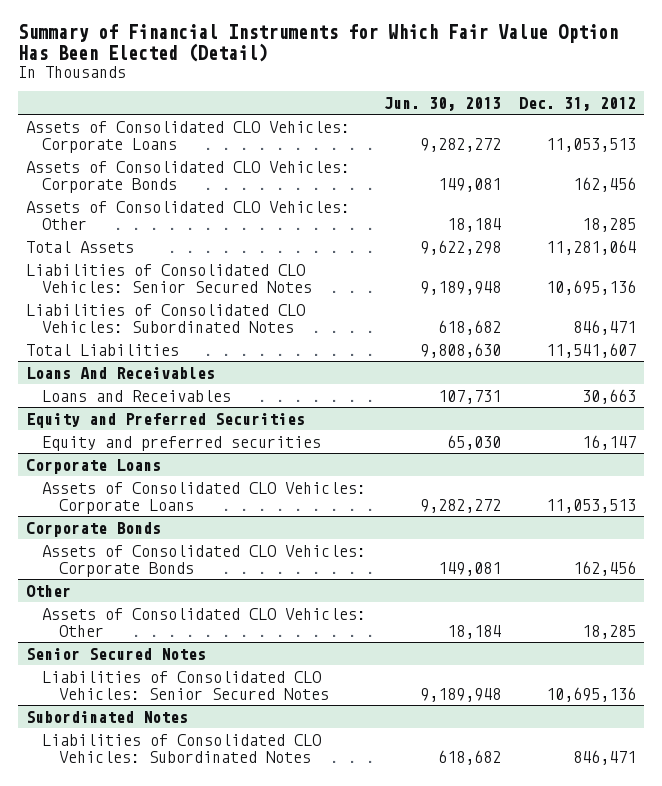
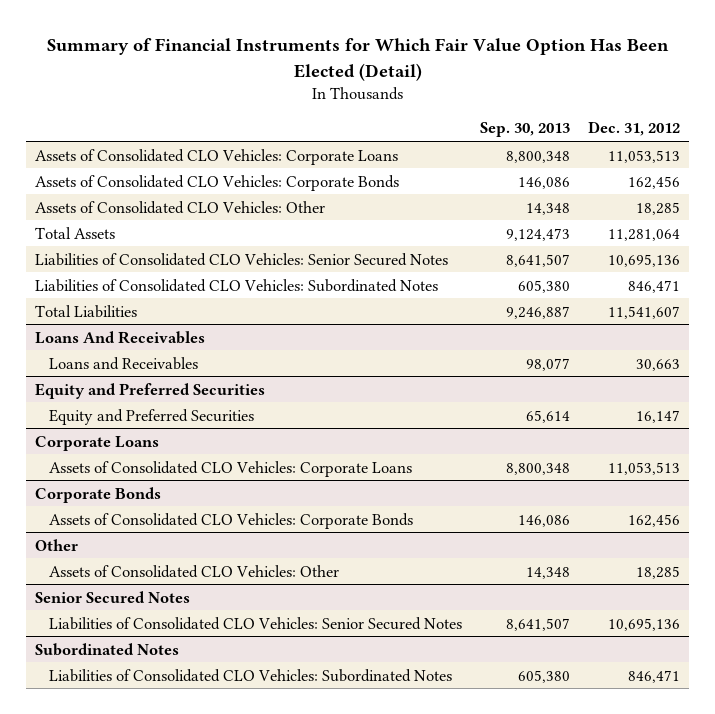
[384,97,502,112] Jun. 30, 2013 -> none
none -> [479,122,570,138] Sep. 30, 2013
[42,435,322,451] Equity and preferred securities -> [48,408,254,425] Equity and Preferred Securities

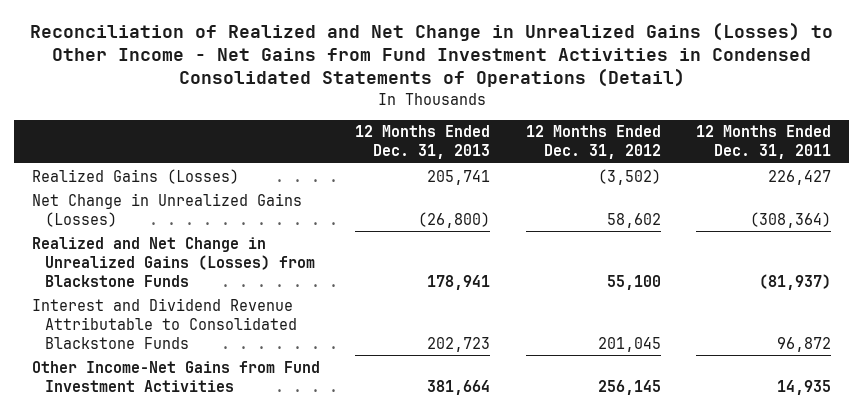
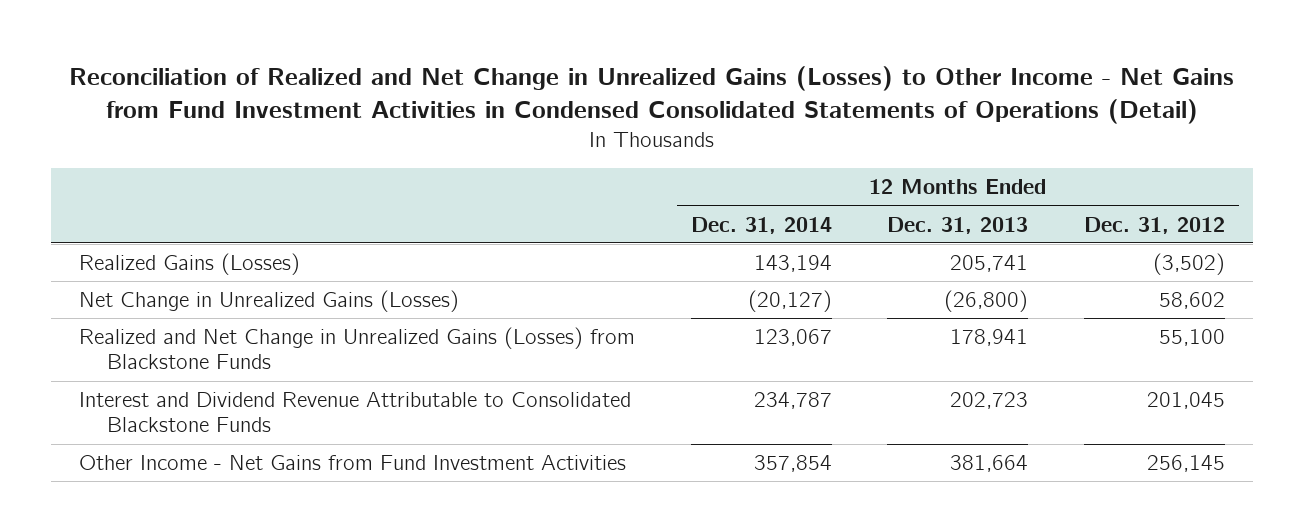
[696,125,832,160] 12 Months Ended Dec. 31, 2011 -> none
none -> [690,216,832,234] Dec. 31, 2014
[32,360,321,392] Other Income-Net Gains from Fund Investment Activities -> [79,455,627,471] Other Income - Net Gains from Fund Investment Activities

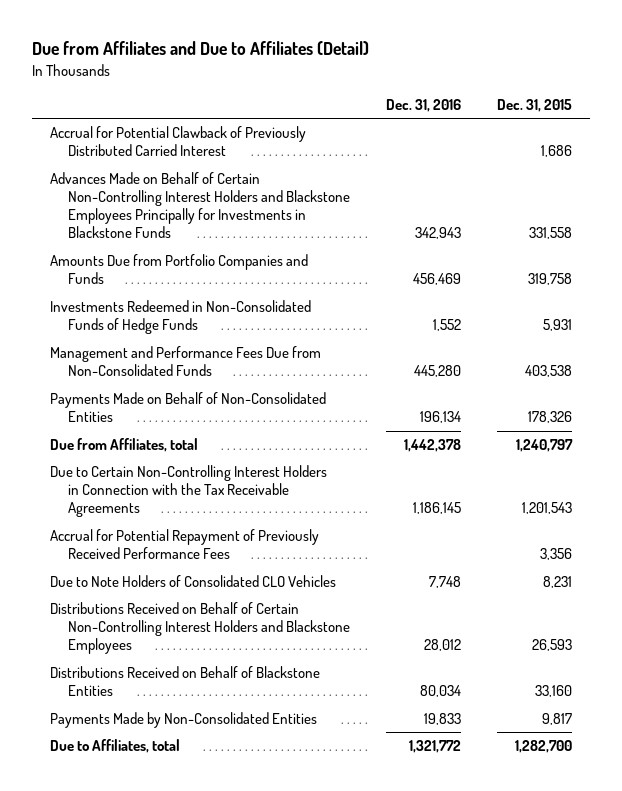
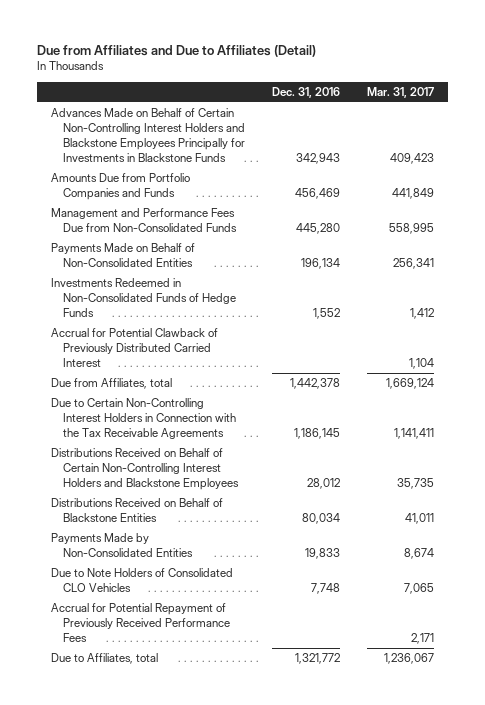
[497,99,573,113] Dec. 31, 2015 -> none
none -> [367,86,435,98] Mar. 31, 2017
[50,300,312,335] Investments Redeemed in Non-Consolidated Funds of Hedge Funds -> [50,278,237,317] Investments Redeemed in Non-Consolidated Funds of Hedge Funds
[50,126,307,157] Accrual for Potential Clawback of Previously Distributed Carried Interest -> [50,328,218,367] Accrual for Potential Clawback of Previously Distributed Carried Interest
[50,575,337,588] Due to Note Holders of Consolidated CLO Vehicles -> [50,568,233,593] Due to Note Holders of Consolidated CLO Vehicles
[50,529,320,560] Accrual for Potential Repayment of Previously Received Performance Fees -> [50,603,231,642] Accrual for Potential Repayment of Previously Received Performance Fees

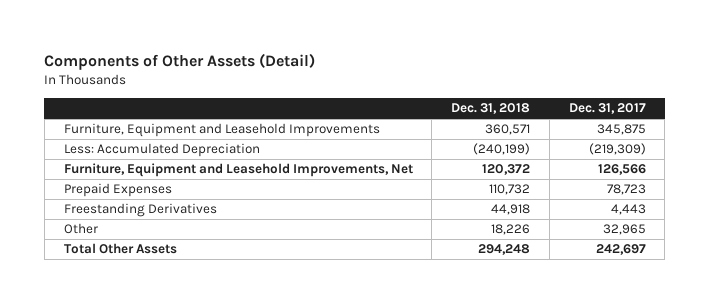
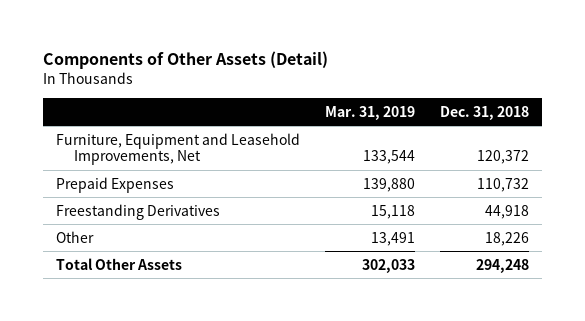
[568,103,646,115] Dec. 31, 2017 -> none
none -> [325,106,416,121] Mar. 31, 2019
[63,123,380,138] Furniture, Equipment and Leasehold Improvements -> none
[63,143,260,158] Less: Accumulated Depreciation -> none

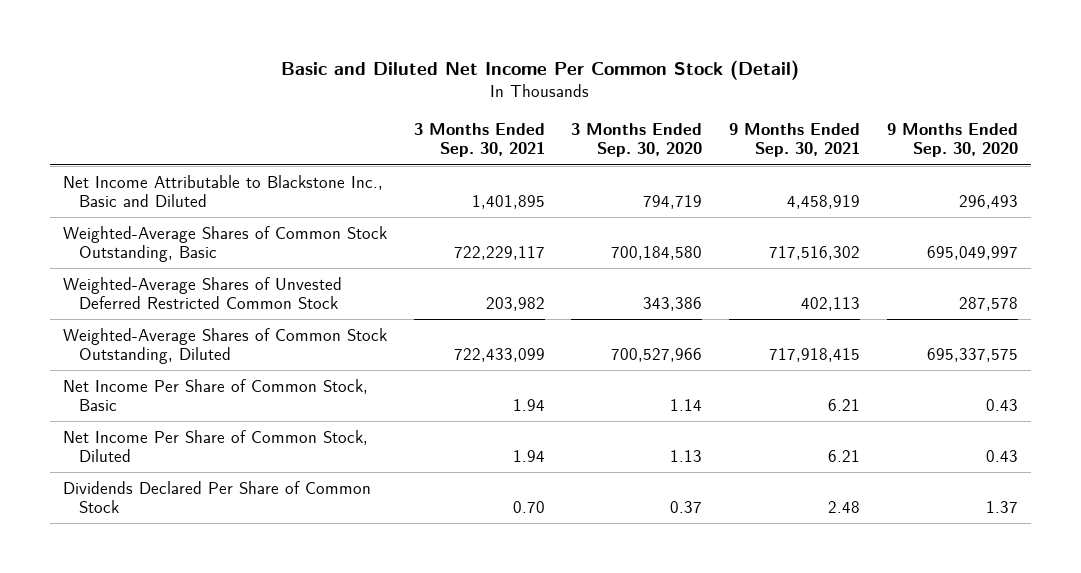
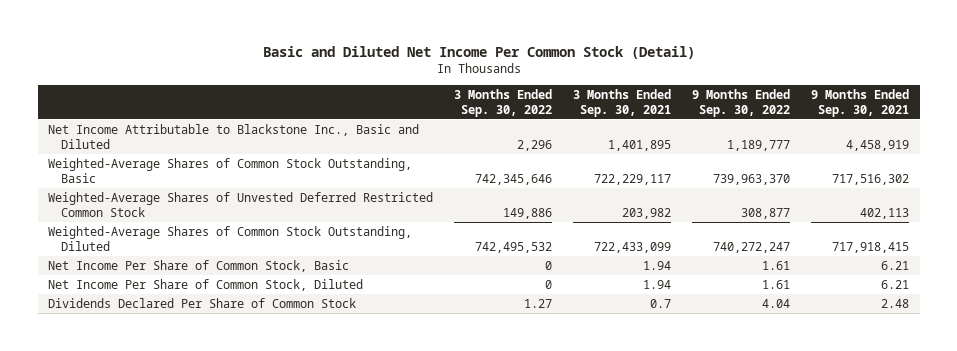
[571,123,703,158] 3 Months Ended Sep. 30, 2020 -> none
[886,123,1018,158] 9 Months Ended Sep. 30, 2020 -> none
none -> [454,88,553,117] 3 Months Ended Sep. 30, 2022
none -> [692,88,791,117] 9 Months Ended Sep. 30, 2022
[512,500,545,513] 0.70 -> [650,298,672,308] 0.7

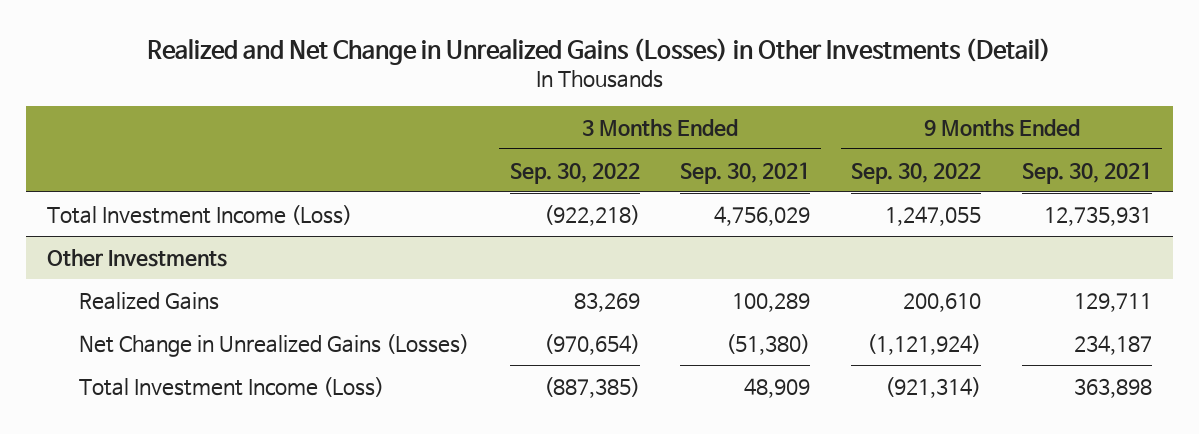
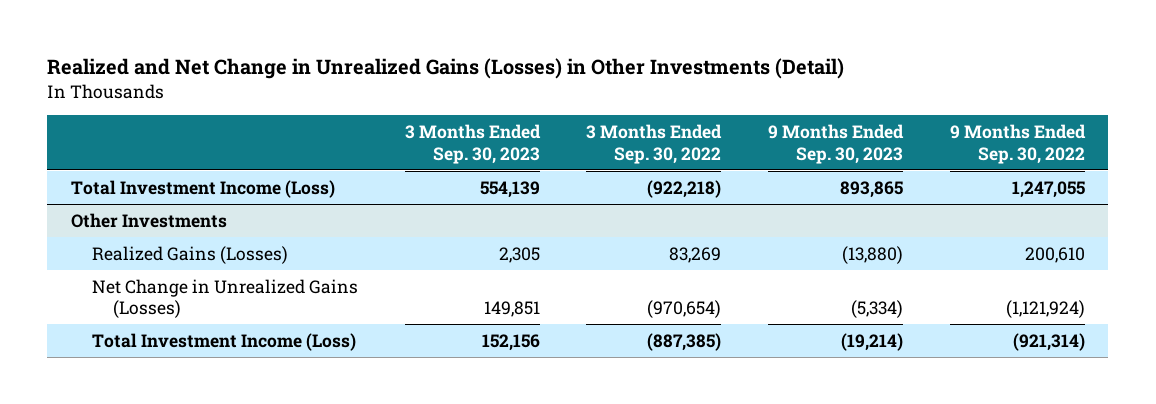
[680,161,811,184] Sep. 30, 2021 -> none
[1022,161,1153,184] Sep. 30, 2021 -> none
none -> [404,124,541,164] 3 Months Ended Sep. 30, 2023
none -> [768,124,905,164] 9 Months Ended Sep. 30, 2023
[78,291,219,310] Realized Gains -> [91,245,288,264] Realized Gains (Losses)

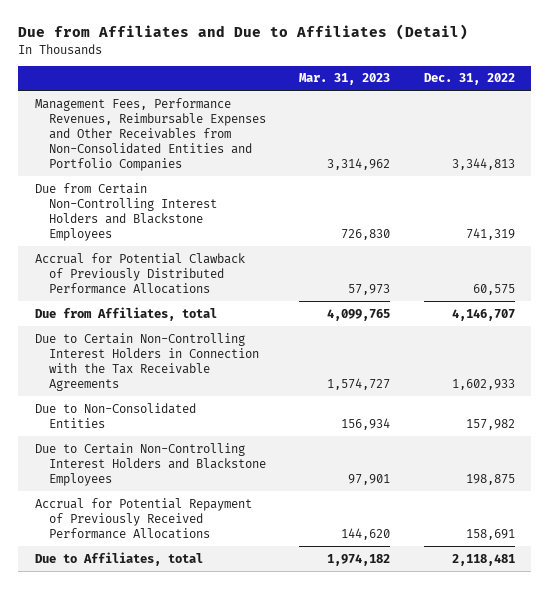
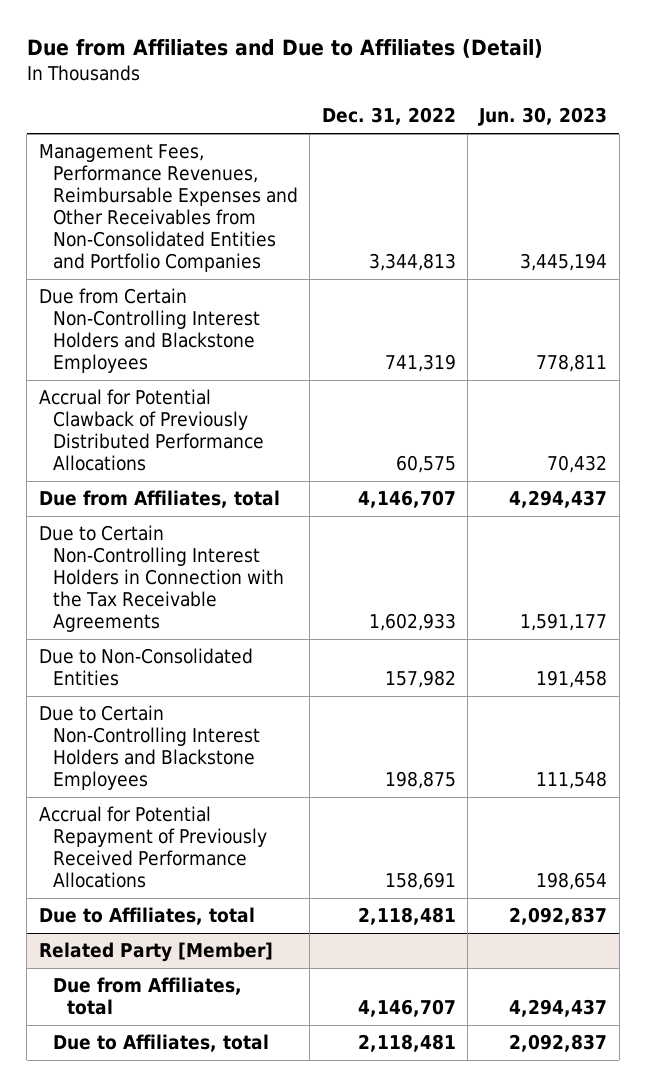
[299,73,391,86] Mar. 31, 2023 -> none
none -> [478,107,608,127] Jun. 30, 2023
none -> [38,942,273,963] Related Party [Member]
none -> [52,977,242,1016] Due from Affiliates, total
none -> [52,1034,269,1053] Due to Affiliates, total

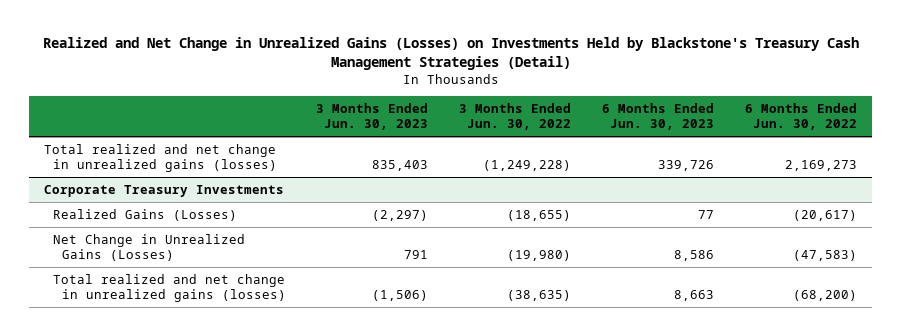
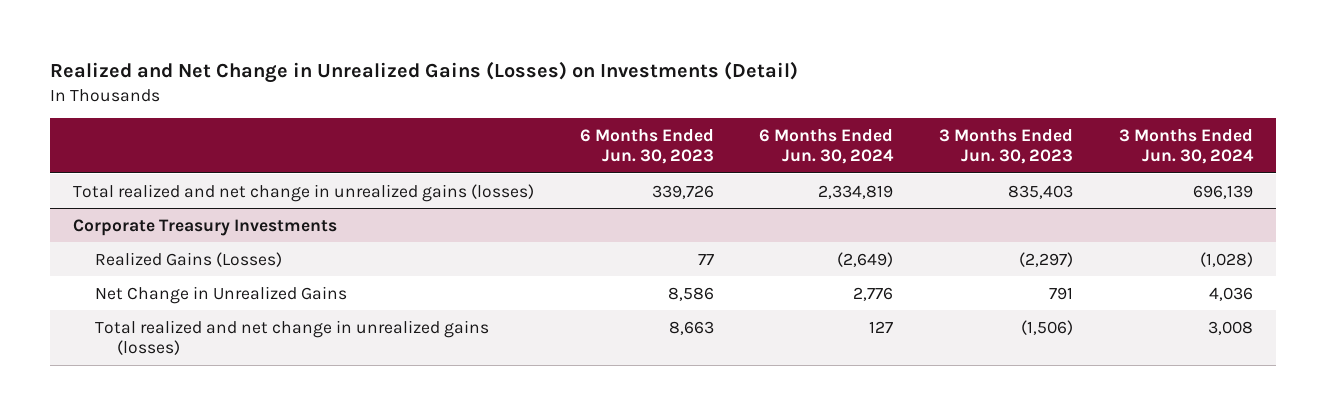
[42,36,859,71] Realized and Net Change in Unrealized Gains (Losses) on Investments Held by Blackstone's Treasury Cash Management Strategies (Detail) -> [49,61,798,84] Realized and Net Change in Unrealized Gains (Losses) on Investments (Detail)
[459,102,572,131] 3 Months Ended Jun. 30, 2022 -> none
[744,102,857,131] 6 Months Ended Jun. 30, 2022 -> none
none -> [759,128,895,165] 6 Months Ended Jun. 30, 2024
none -> [1118,128,1254,165] 3 Months Ended Jun. 30, 2024
[52,233,245,262] Net Change in Unrealized Gains (Losses) -> [95,285,348,304] Net Change in Unrealized Gains

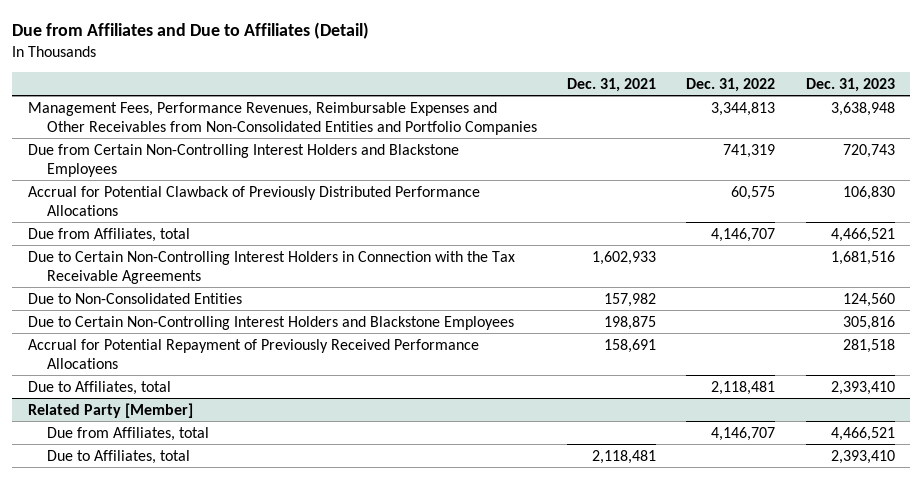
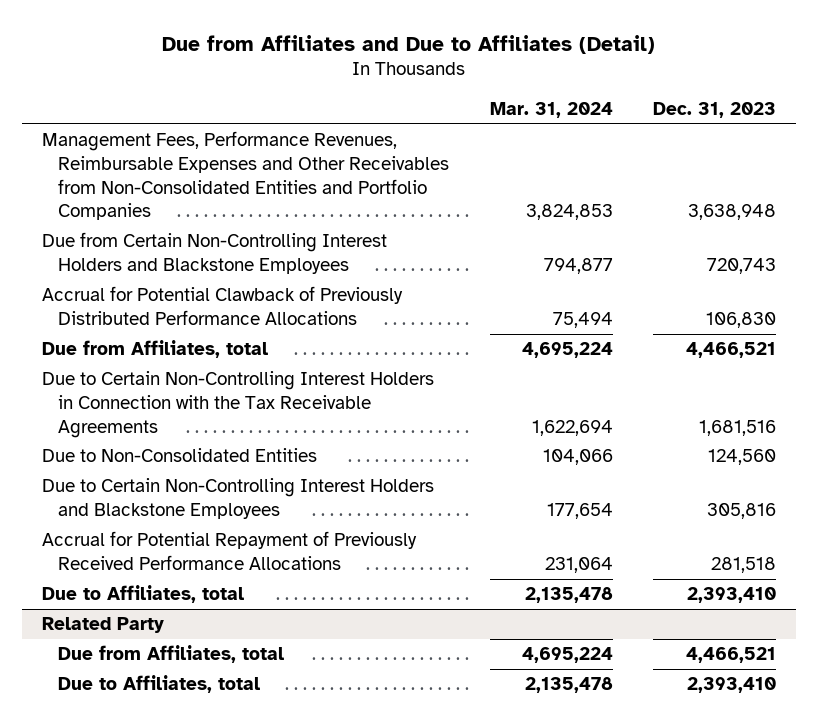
[567,77,657,92] Dec. 31, 2021 -> none
[686,77,776,92] Dec. 31, 2022 -> none
none -> [489,101,613,118] Mar. 31, 2024
[27,402,193,418] Related Party [Member] -> [42,617,165,634] Related Party

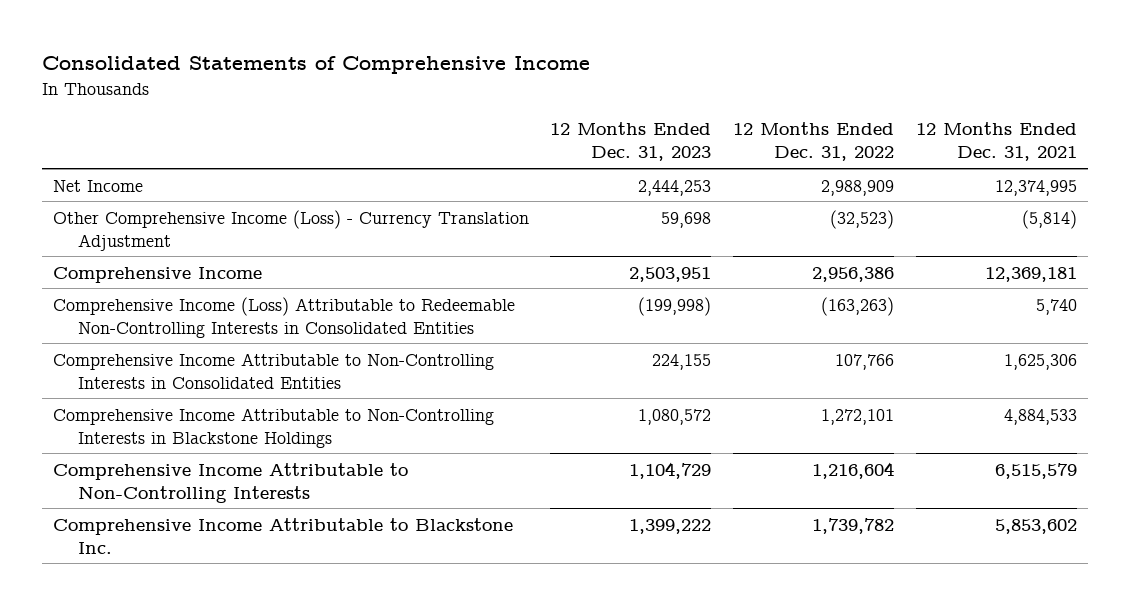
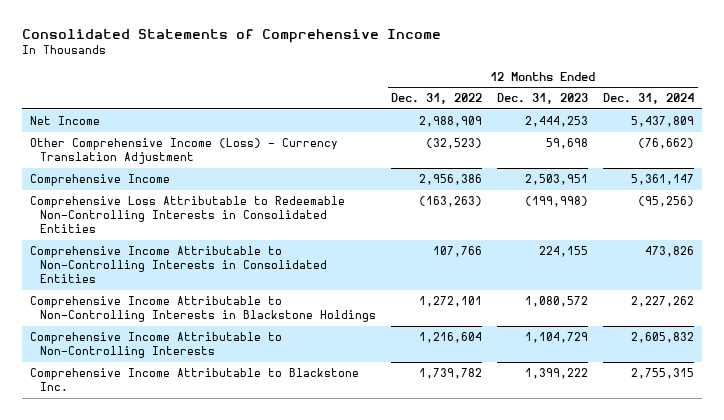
[915,122,1077,162] 12 Months Ended Dec. 31, 2021 -> none
none -> [603,93,695,105] Dec. 31, 2024
[52,296,515,338] Comprehensive Income (Loss) Attributable to Redeemable Non-Controlling Interests in Consolidated Entities -> [29,196,345,233] Comprehensive Loss Attributable to Redeemable Non-Controlling Interests in Consolidated Entities

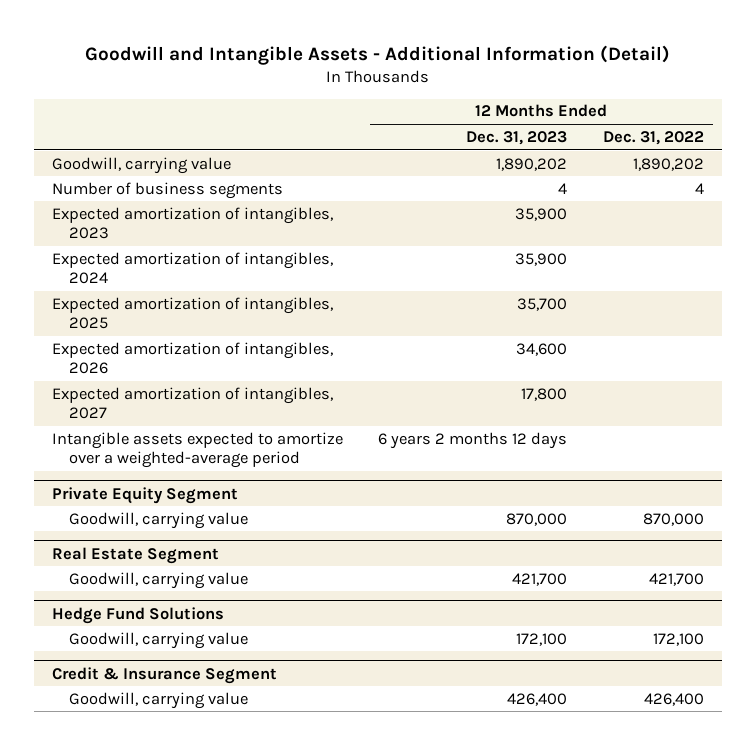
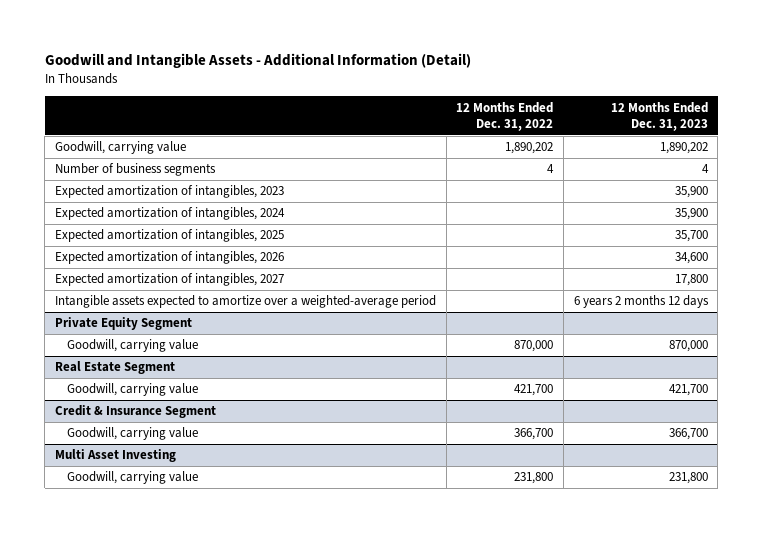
[51,606,224,624] Hedge Fund Solutions -> none
[69,631,249,649] Goodwill, carrying value -> none
[507,692,568,706] 426,400 -> [668,428,708,441] 366,700
[644,692,705,706] 426,400 -> [514,428,554,441] 366,700
none -> [54,449,176,463] Multi Asset Investing
none -> [67,471,199,485] Goodwill, carrying value

